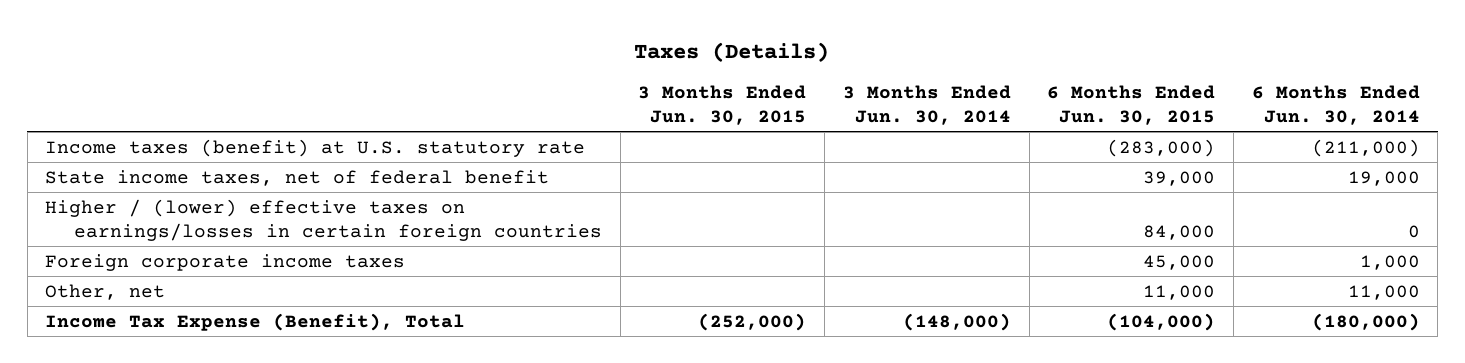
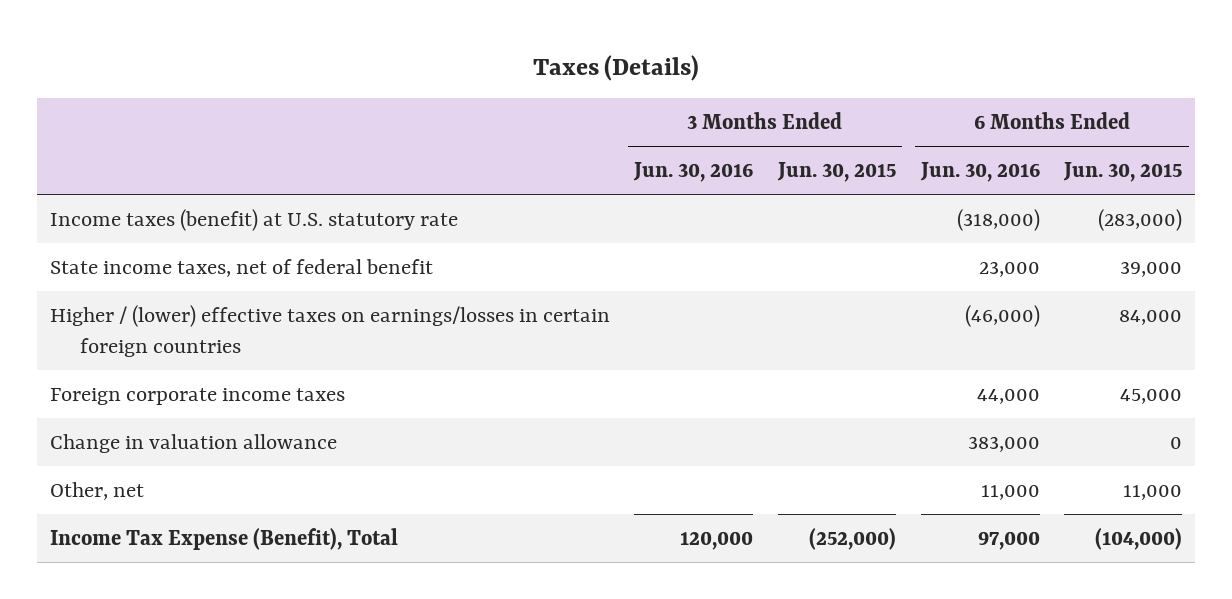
[842,85,1011,125] 3 Months Ended Jun. 30, 2014 -> none
[1251,85,1420,125] 6 Months Ended Jun. 30, 2014 -> none
none -> [633,162,754,183] Jun. 30, 2016
none -> [919,162,1040,183] Jun. 30, 2016
none -> [49,433,337,453] Change in valuation allowance

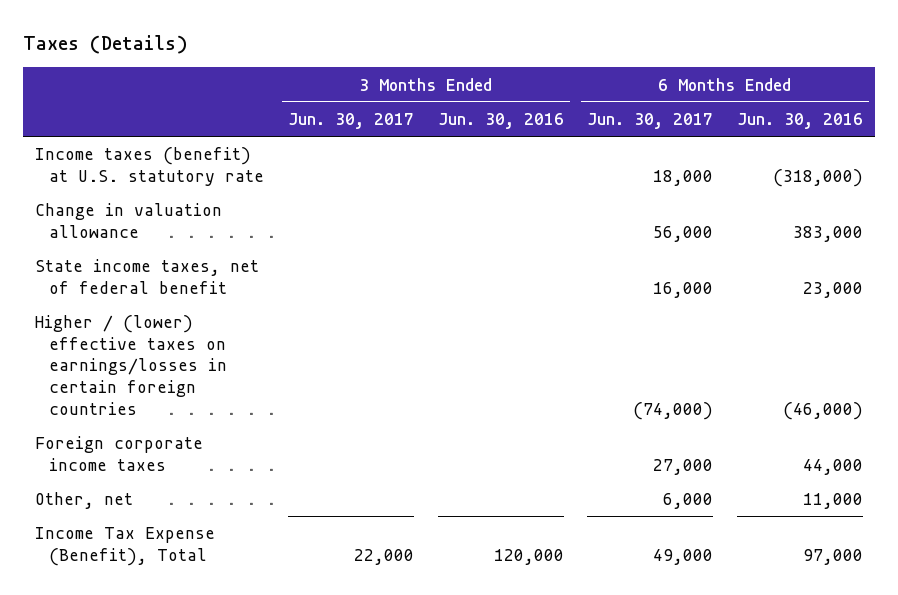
[777,162,897,183] Jun. 30, 2015 -> none
[1063,162,1183,183] Jun. 30, 2015 -> none
none -> [287,112,414,129] Jun. 30, 2017
none -> [587,112,714,129] Jun. 30, 2017
[49,433,337,453] Change in valuation allowance -> [34,203,222,238] Change in valuation allowance

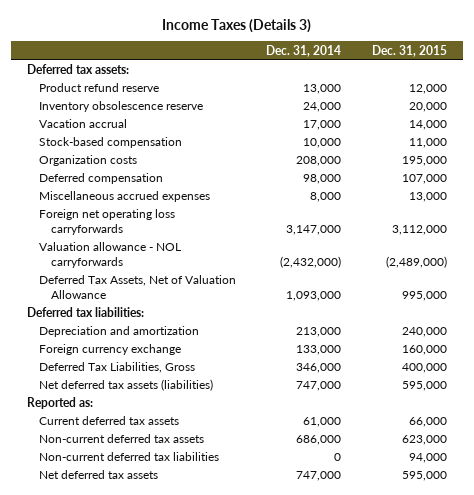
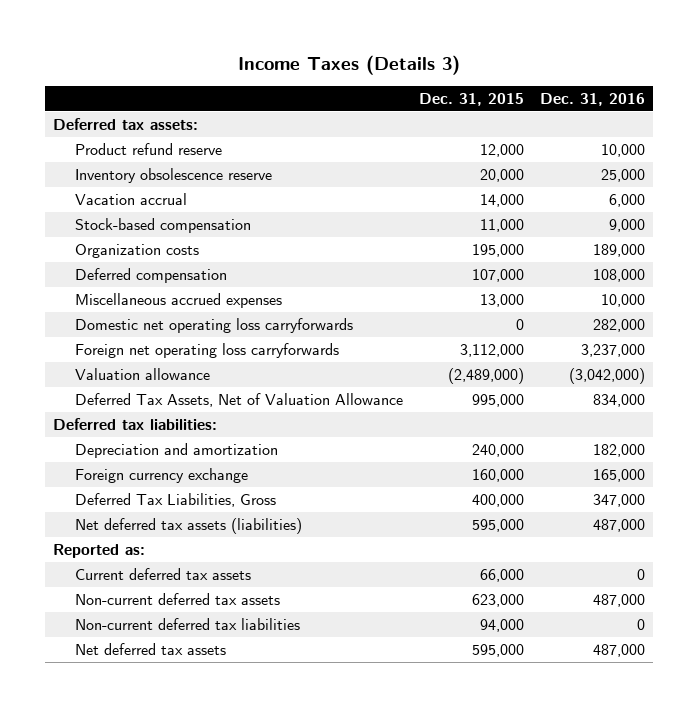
[266,44,342,57] Dec. 31, 2014 -> none
none -> [540,92,646,106] Dec. 31, 2016
none -> [74,317,353,333] Domestic net operating loss carryforwards
[38,242,181,268] Valuation allowance - NOL carryforwards -> [74,367,210,380] Valuation allowance

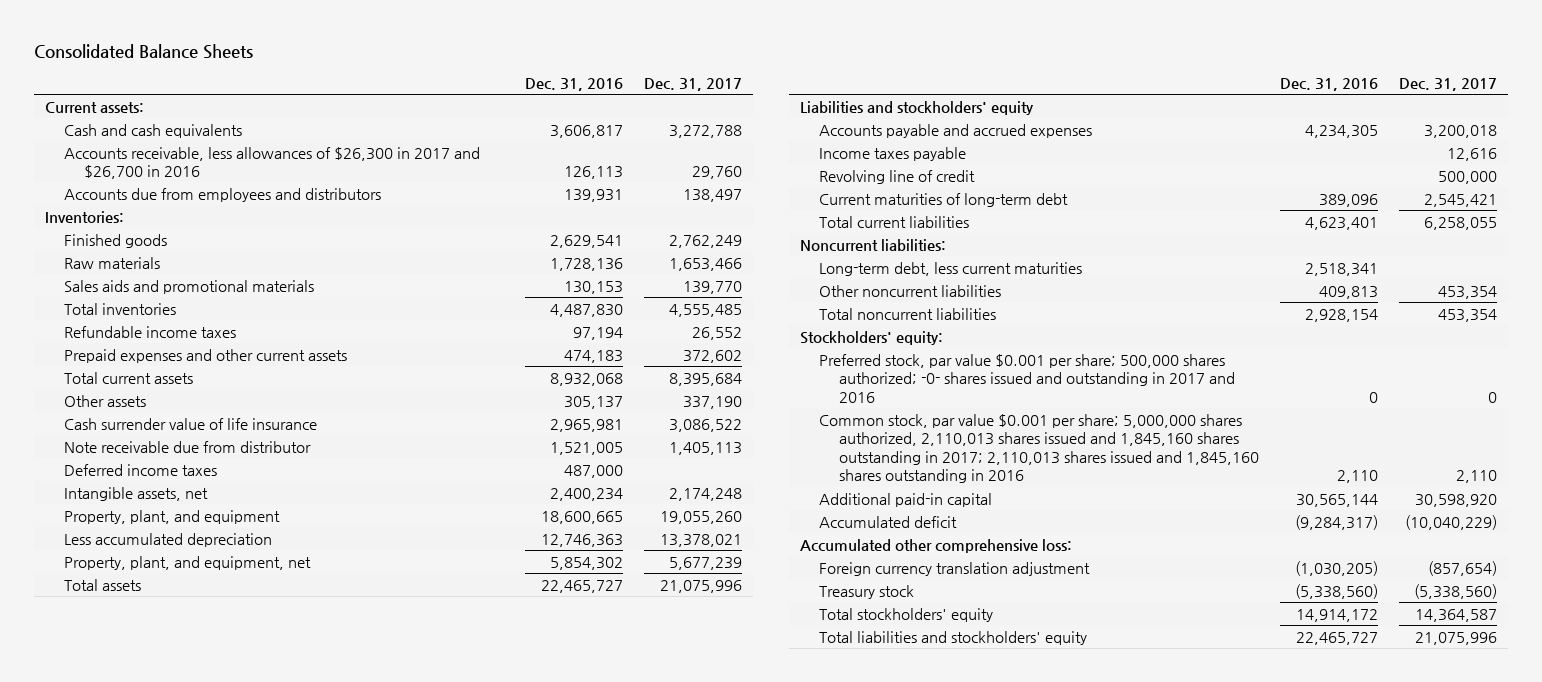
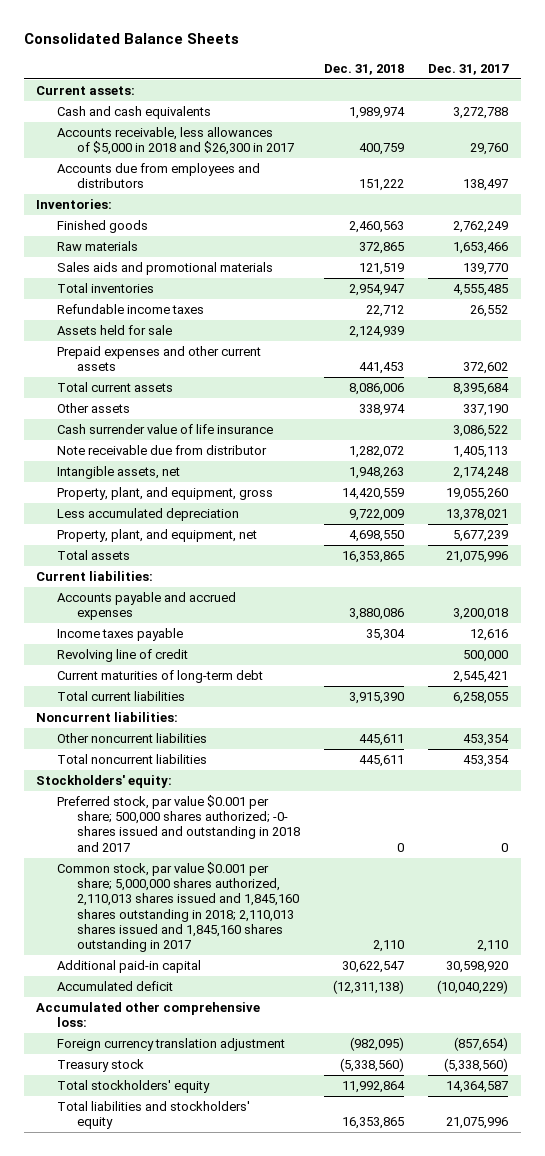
[524,78,623,92] Dec. 31, 2016 -> none
none -> [324,63,405,75] Dec. 31, 2018
[64,146,481,180] Accounts receivable, less allowances of $26,300 in 2017 and $26,700 in 2016 -> [56,127,294,156] Accounts receivable, less allowances of $5,000 in 2018 and $26,300 in 2017
none -> [56,325,172,336] Assets held for sale
[64,463,218,476] Deferred income taxes -> none
[64,509,281,524] Property, plant, and equipment -> [56,487,273,501] Property, plant, and equipment, gross
[799,100,1034,115] Liabilities and stockholders' equity -> none
none -> [36,571,154,582] Current liabilities:
[819,261,1083,276] Long-term debt, less current maturities -> none
[819,353,1235,403] Preferred stock, par value $0.001 per share; 500,000 shares authorized; -0- shares issued and outstanding in 2017 and 2016 -> [56,795,300,852] Preferred stock, par value $0.001 per share; 500,000 shares authorized; -0- shares issued and outstanding in 2018 and 2017
[819,413,1259,484] Common stock, par value $0.001 per share; 5,000,000 shares authorized, 2,110,013 shares issued and 1,845,160 shares outstanding in 2017; 2,110,013 shares issued and 1,845,160 shares outstanding in 2016 -> [56,862,299,952] Common stock, par value $0.001 per share; 5,000,000 shares authorized, 2,110,013 shares issued and 1,845,160 shares outstanding in 2018; 2,110,013 shares issued and 1,845,160 shares outstanding in 2017

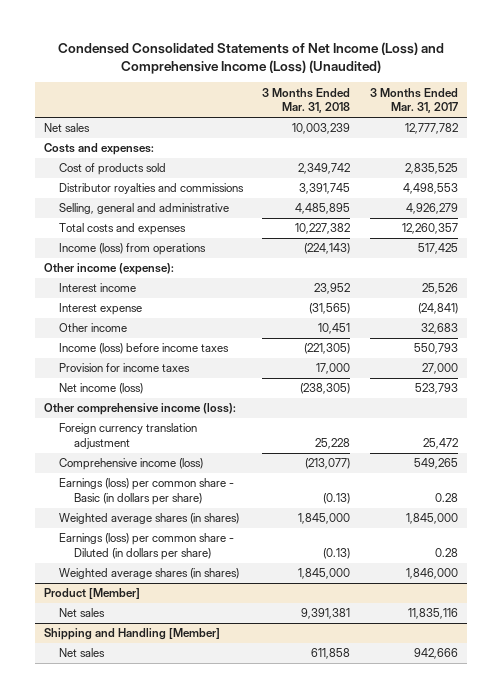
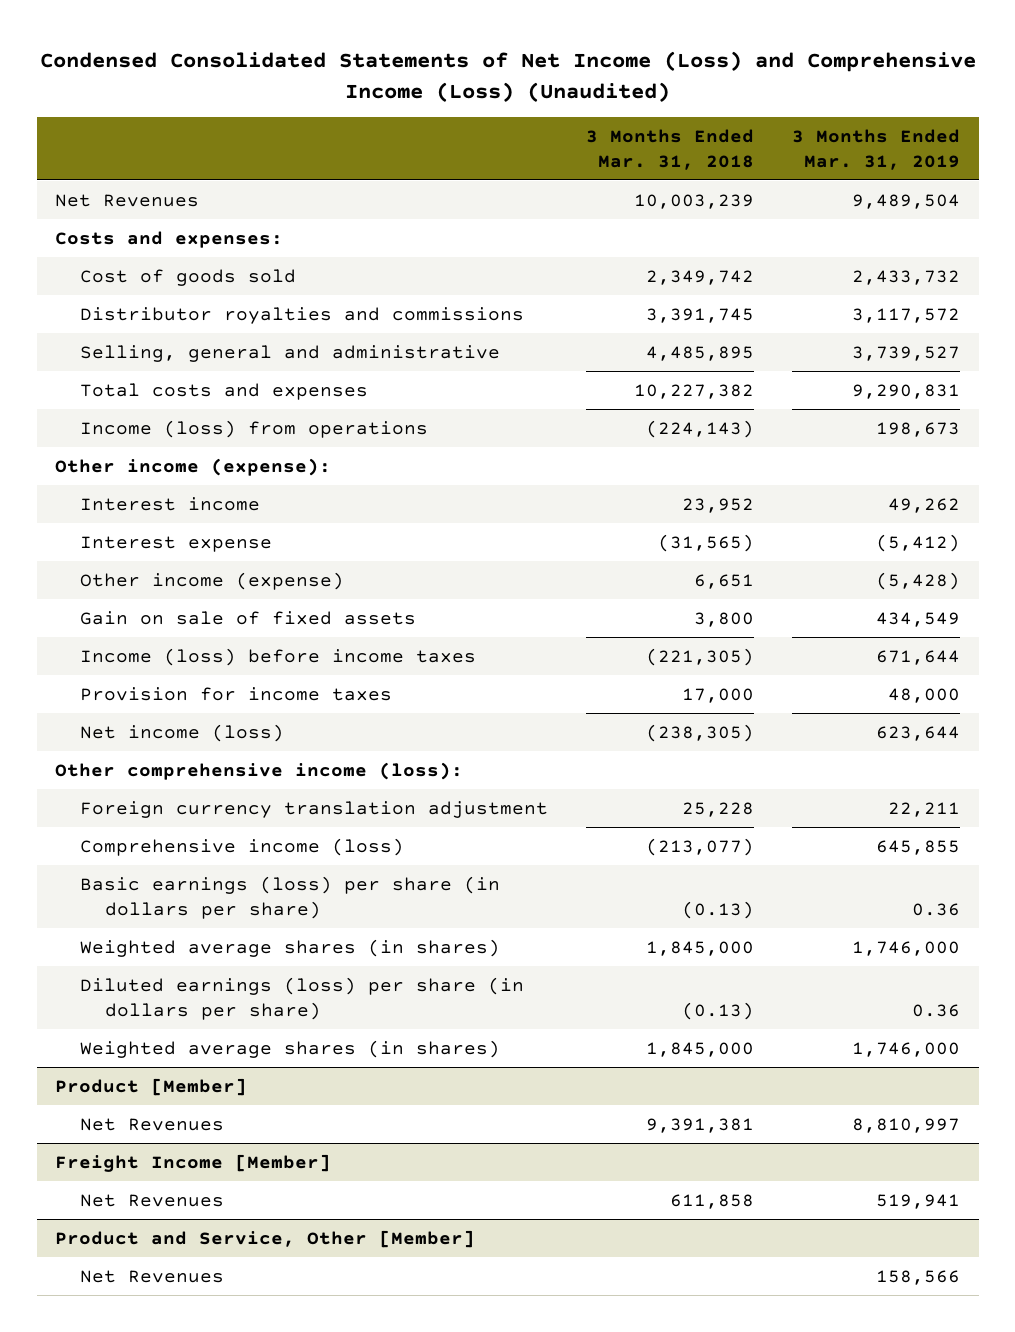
[369,87,458,114] 3 Months Ended Mar. 31, 2017 -> none
none -> [791,128,960,170] 3 Months Ended Mar. 31, 2019
[44,123,91,133] Net sales -> [55,193,200,207] Net Revenues
[59,163,167,176] Cost of products sold -> [80,268,297,286] Cost of goods sold
[59,323,128,333] Other income -> [80,571,345,590] Other income (expense)
[318,323,351,335] 10,451 -> [694,573,755,589] 6,651
none -> [80,610,417,625] Gain on sale of fixed assets
[59,478,235,506] Earnings (loss) per common share - Basic (in dollars per share) -> [80,875,501,919] Basic earnings (loss) per share (in dollars per share)
[59,533,235,561] Earnings (loss) per common share - Diluted (in dollars per share) -> [80,976,525,1020] Diluted earnings (loss) per share (in dollars per share)
[44,628,221,641] Shipping and Handling [Member] -> none
[59,608,106,618] Net sales -> [80,1117,225,1131] Net Revenues
none -> [55,1153,332,1172] Freight Income [Member]
[59,648,106,658] Net sales -> [80,1193,225,1207] Net Revenues
none -> [55,1229,476,1248] Product and Service, Other [Member]
none -> [80,1269,225,1283] Net Revenues

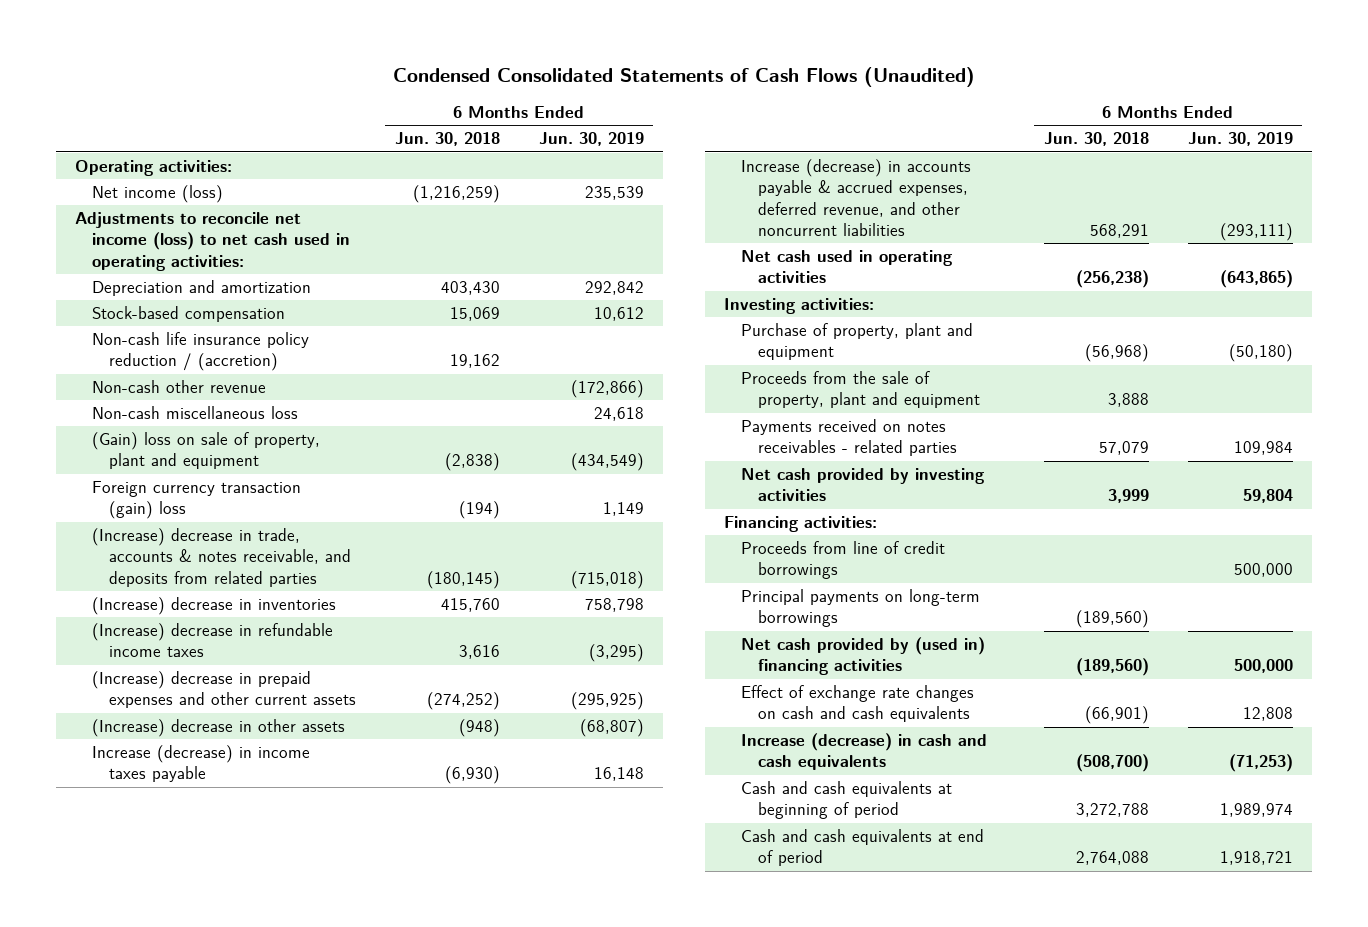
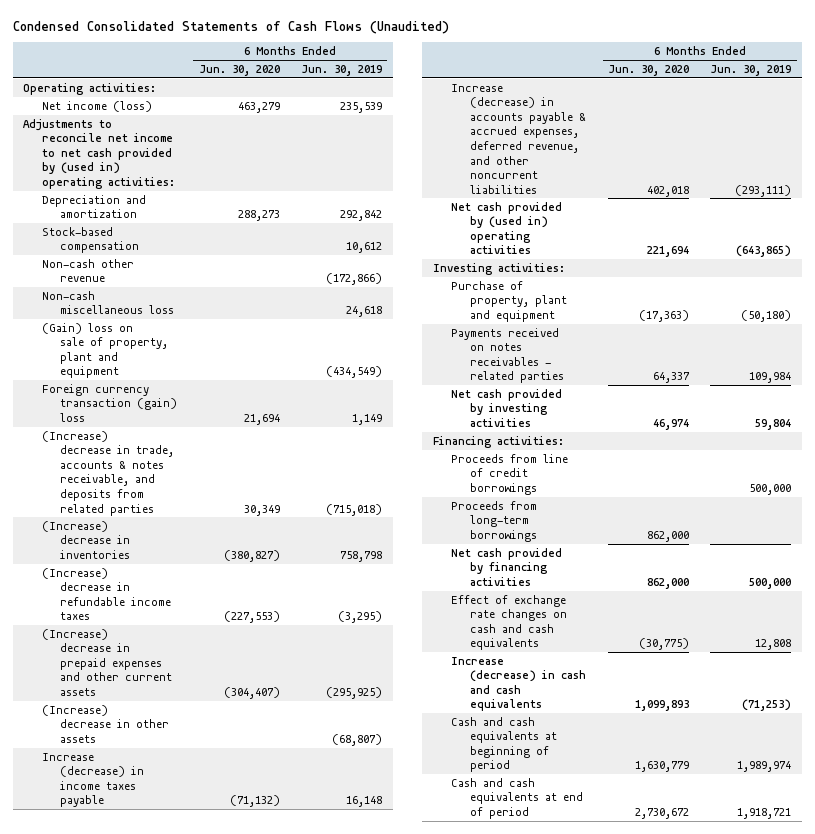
[395,132,501,147] Jun. 30, 2018 -> none
none -> [198,65,280,77] Jun. 30, 2020
[75,212,351,271] Adjustments to reconcile net income (loss) to net cash used in operating activities: -> [23,118,175,189] Adjustments to reconcile net income to net cash provided by (used in) operating activities:
[92,332,310,372] Non-cash life insurance policy reduction / (accretion) -> none
[741,250,954,284] Net cash used in operating activities -> [451,201,563,255] Net cash provided by (used in) operating activities
[741,371,981,409] Proceeds from the sale of property, plant and equipment -> none
[741,589,981,628] Principal payments on long-term borrowings -> none
none -> [451,500,538,542] Proceeds from long-term borrowings
[741,637,986,676] Net cash provided by (used in) financing activities -> [451,547,563,586] Net cash provided by financing activities

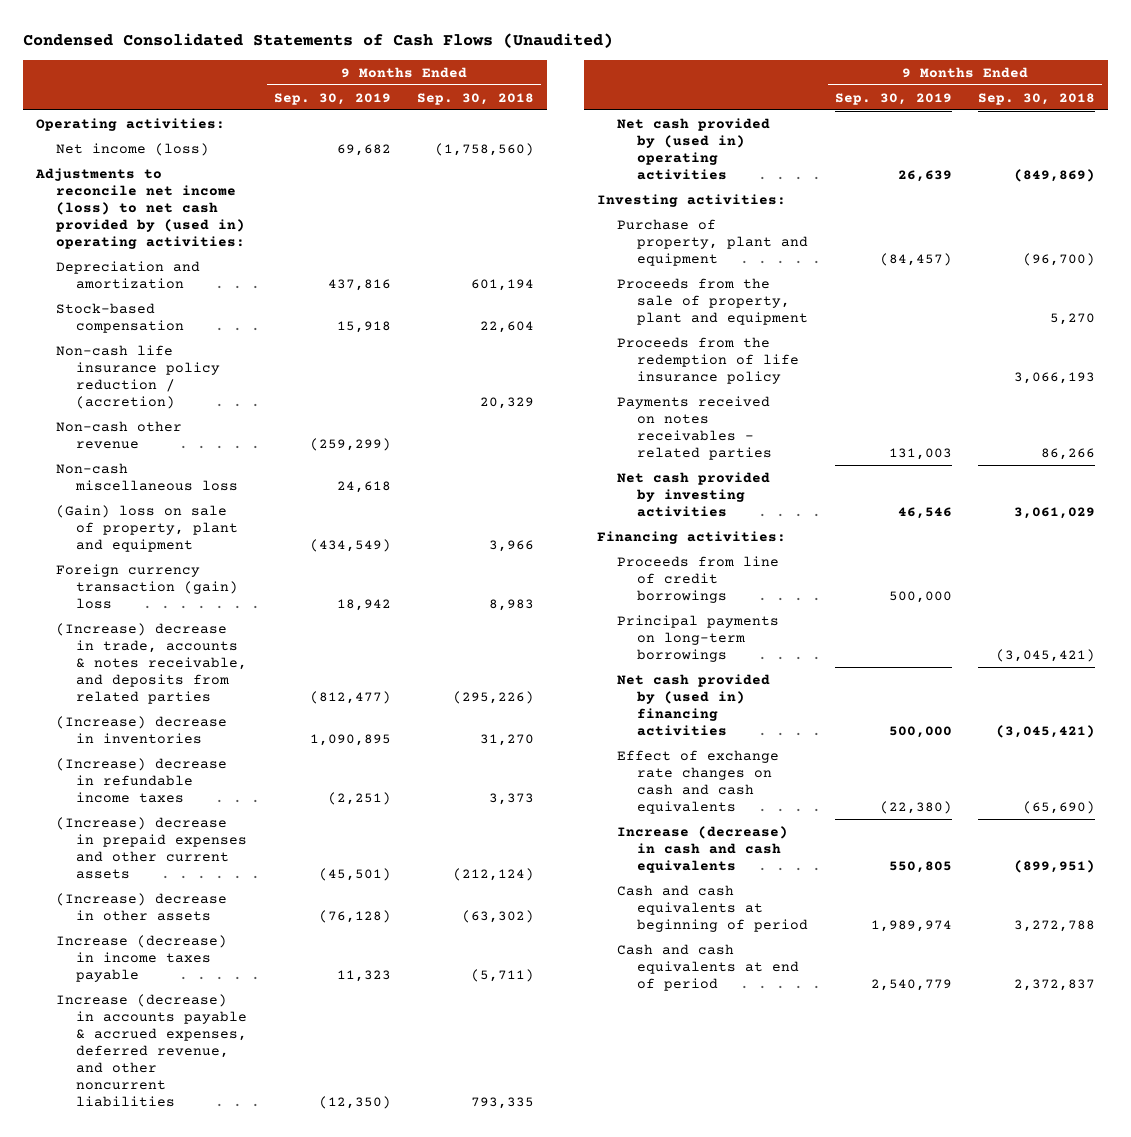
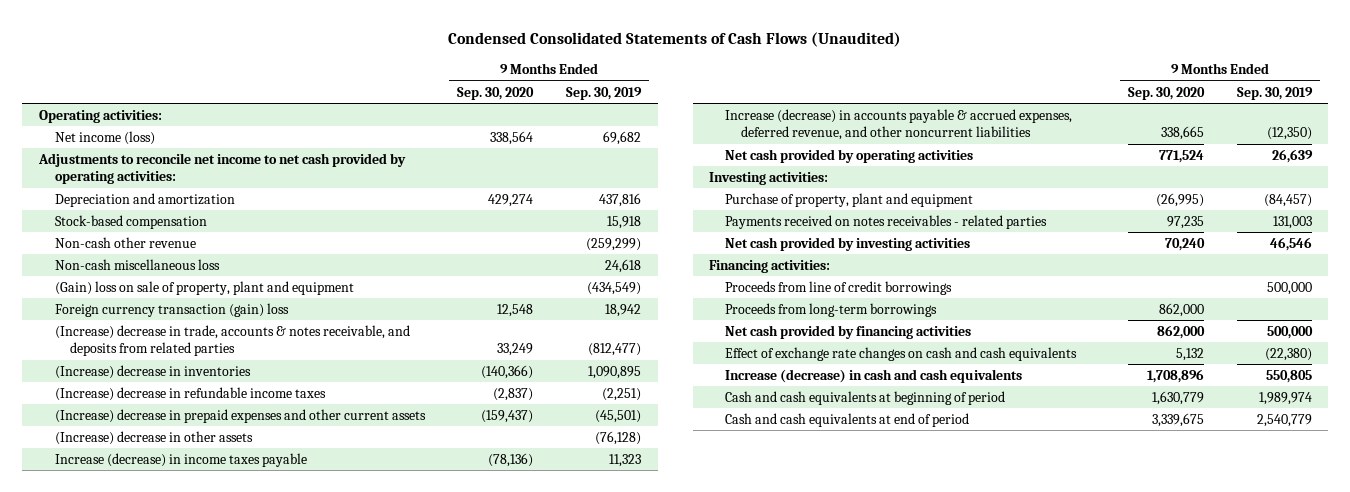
[416,92,534,105] Sep. 30, 2018 -> none
none -> [457,86,535,100] Sep. 30, 2020
[34,167,246,250] Adjustments to reconcile net income (loss) to net cash provided by (used in) operating activities: -> [37,153,406,185] Adjustments to reconcile net income to net cash provided by operating activities:
[56,344,221,409] Non-cash life insurance policy reduction / (accretion) -> none
[617,117,771,180] Net cash provided by (used in) operating activities -> [724,149,973,164] Net cash provided by operating activities
[617,277,809,325] Proceeds from the sale of property, plant and equipment -> none
[617,336,800,384] Proceeds from the redemption of life insurance policy -> none
[617,614,780,662] Principal payments on long-term borrowings -> none
none -> [724,303,937,318] Proceeds from long-term borrowings
[617,673,771,736] Net cash provided by (used in) financing activities -> [724,325,971,340] Net cash provided by financing activities

